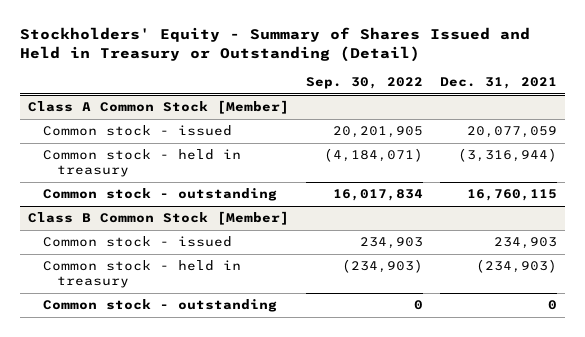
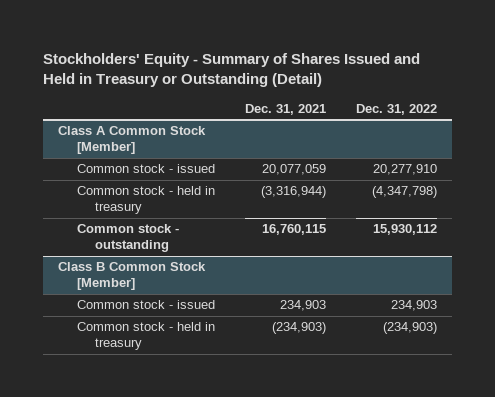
[306,77,424,90] Sep. 30, 2022 -> none
none -> [355,103,437,115] Dec. 31, 2022
[42,299,277,313] Common stock - outstanding -> none

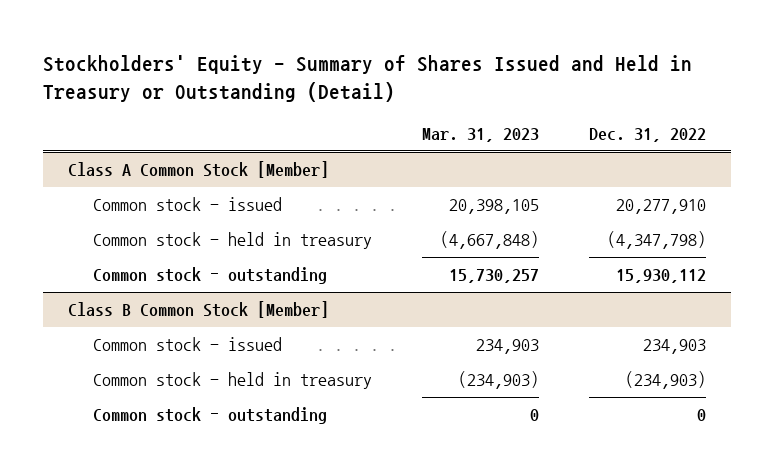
[244,103,326,115] Dec. 31, 2021 -> none
none -> [421,128,539,143] Mar. 31, 2023
none -> [92,407,327,425] Common stock - outstanding

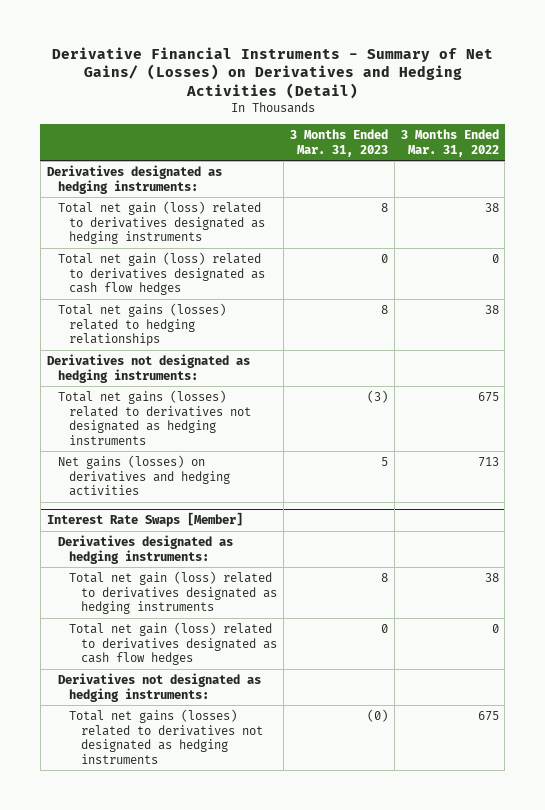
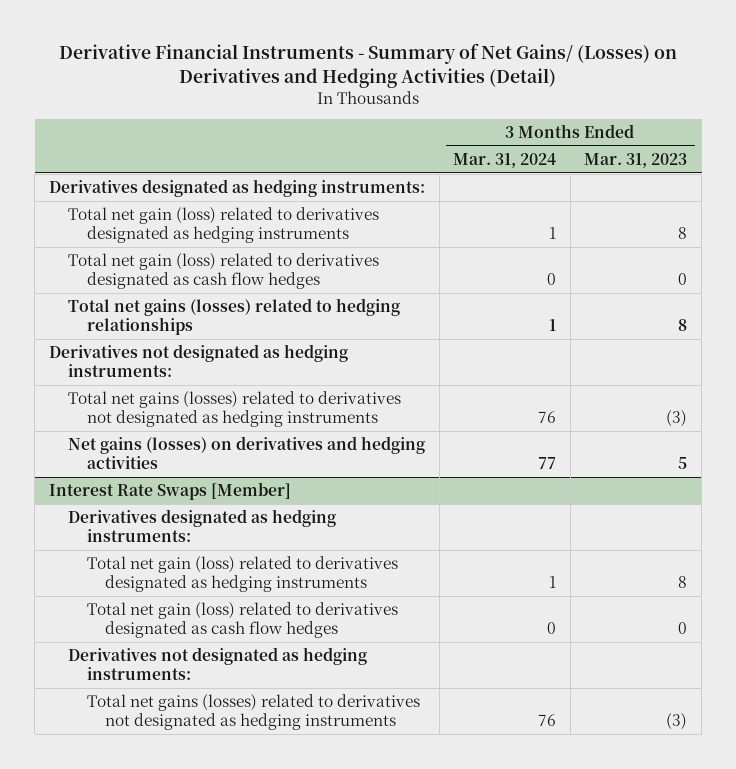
[400,129,499,157] 3 Months Ended Mar. 31, 2022 -> none
none -> [453,153,557,169] Mar. 31, 2024
[366,709,388,723] (0) -> [666,713,688,731] (3)

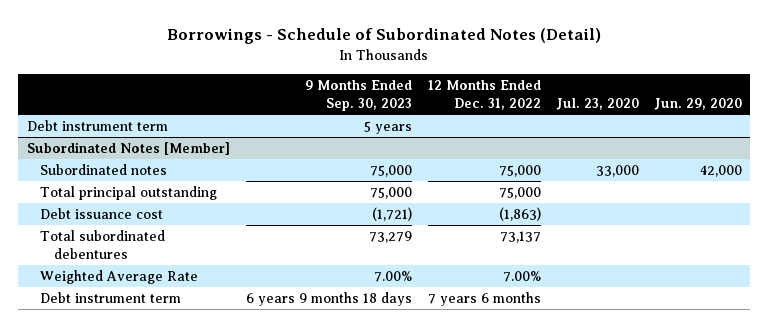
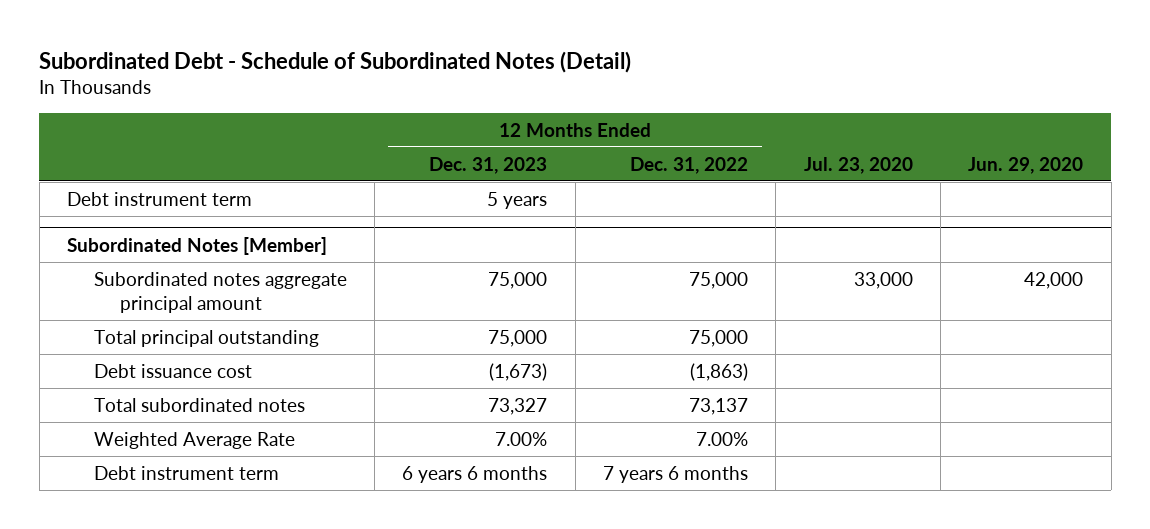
[167,28,602,45] Borrowings - Schedule of Subordinated Notes (Detail) -> [39,50,632,73] Subordinated Debt - Schedule of Subordinated Notes (Detail)
[304,79,412,111] 9 Months Ended Sep. 30, 2023 -> none
none -> [429,156,548,174] Dec. 31, 2023
[40,163,168,175] Subordinated notes -> [93,271,347,313] Subordinated notes aggregate principal amount
[40,229,166,260] Total subordinated debentures -> [93,397,305,412] Total subordinated notes

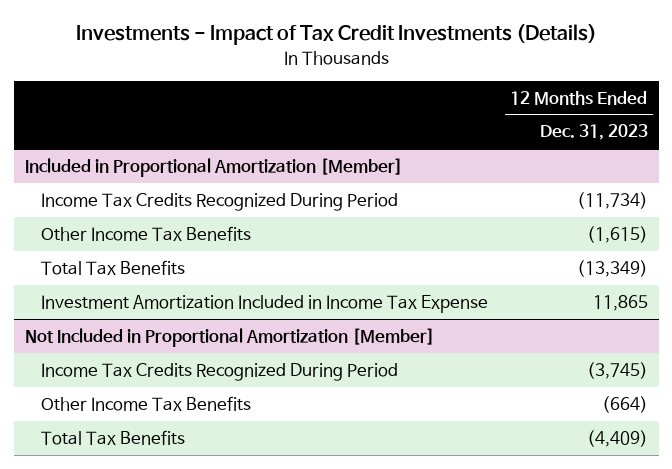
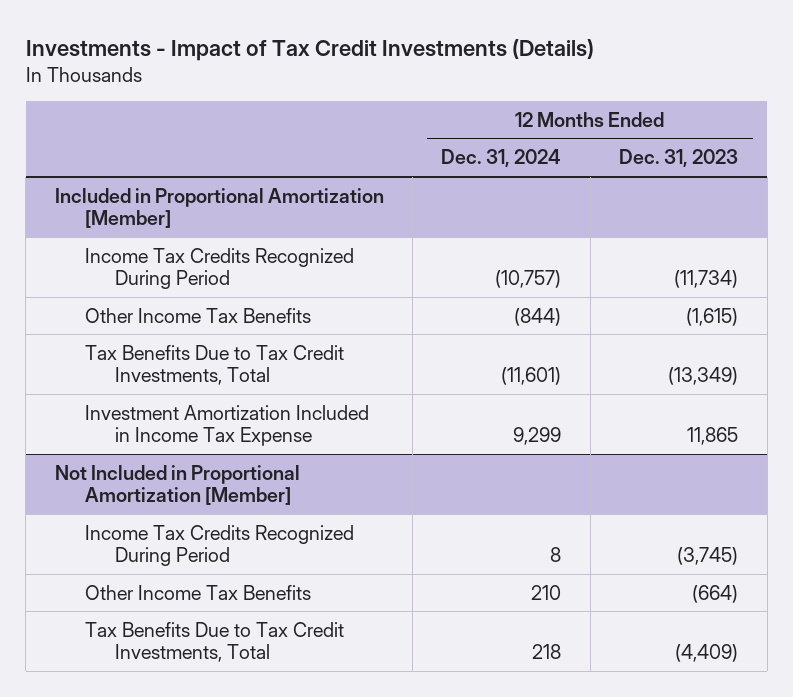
none -> [441,149,562,168] Dec. 31, 2024
[41,260,186,276] Total Tax Benefits -> [84,344,344,386] Tax Benefits Due to Tax Credit Investments, Total
[41,430,186,446] Total Tax Benefits -> [84,621,344,663] Tax Benefits Due to Tax Credit Investments, Total

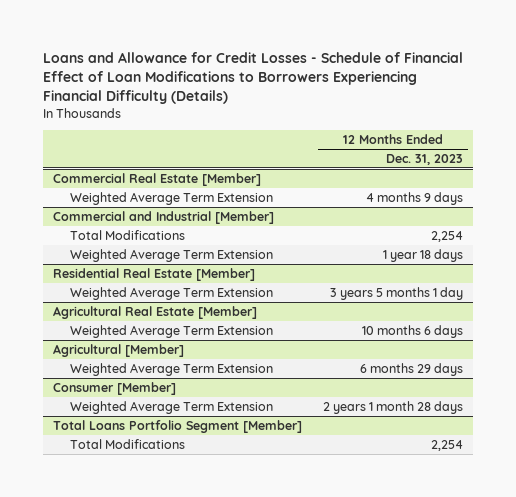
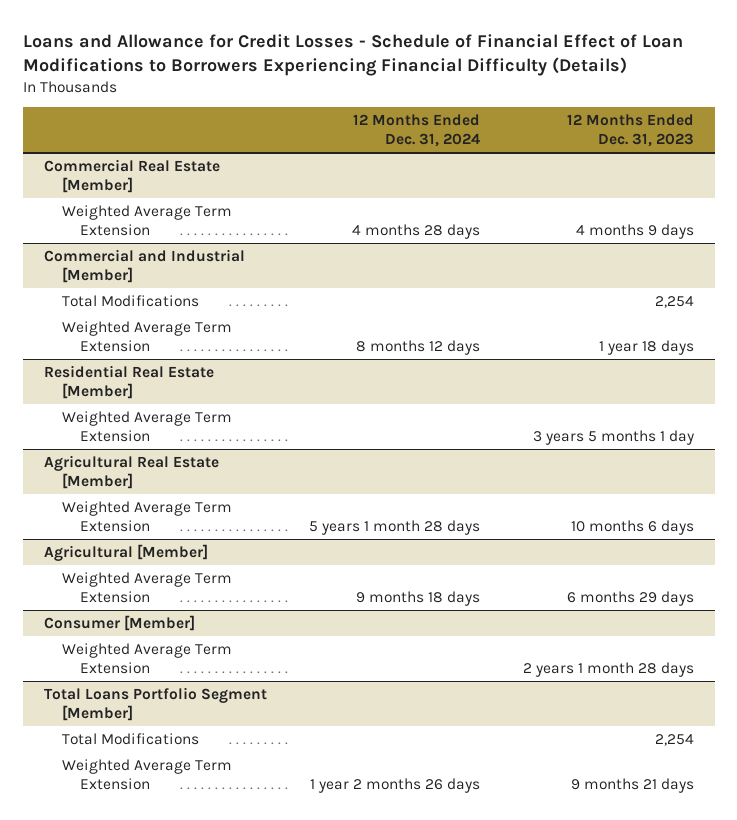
none -> [353,113,481,148] 12 Months Ended Dec. 31, 2024
none -> [61,758,232,791] Weighted Average Term Extension

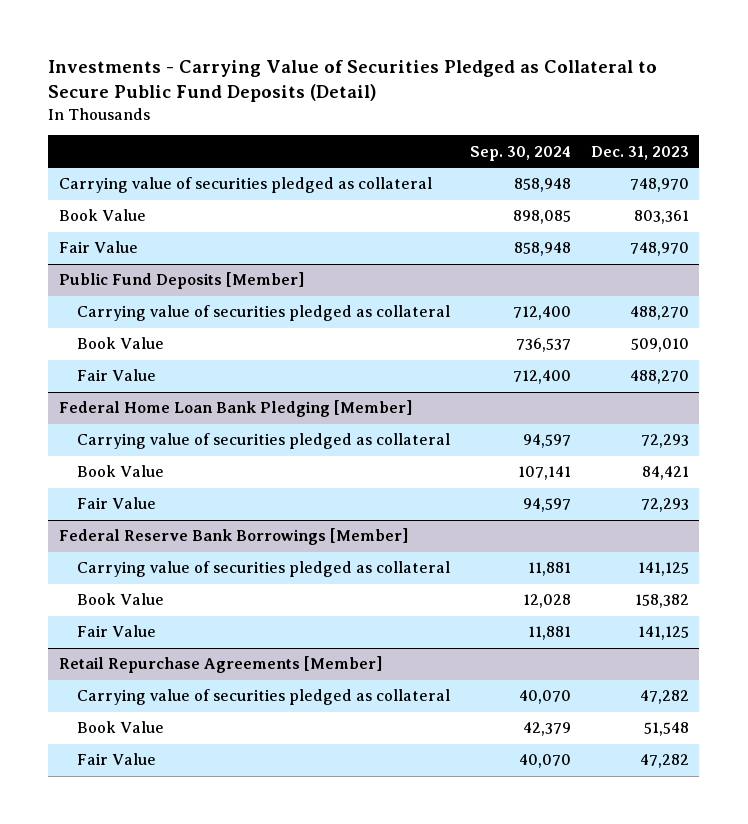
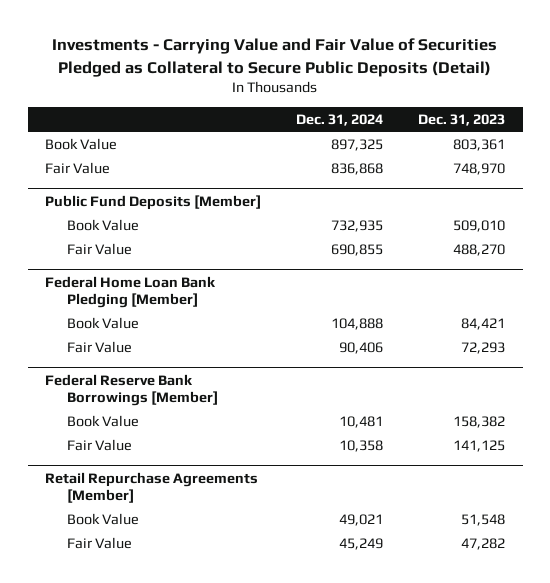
[48,60,658,103] Investments - Carrying Value of Securities Pledged as Collateral to Secure Public Fund Deposits (Detail) -> [52,38,498,77] Investments - Carrying Value and Fair Value of Securities Pledged as Collateral to Secure Public Deposits (Detail)
[470,145,572,161] Sep. 30, 2024 -> none
none -> [296,113,384,126] Dec. 31, 2024
[58,177,432,194] Carrying value of securities pledged as collateral -> none
[77,305,451,322] Carrying value of securities pledged as collateral -> none
[77,433,451,450] Carrying value of securities pledged as collateral -> none
[77,561,451,578] Carrying value of securities pledged as collateral -> none
[77,689,451,706] Carrying value of securities pledged as collateral -> none

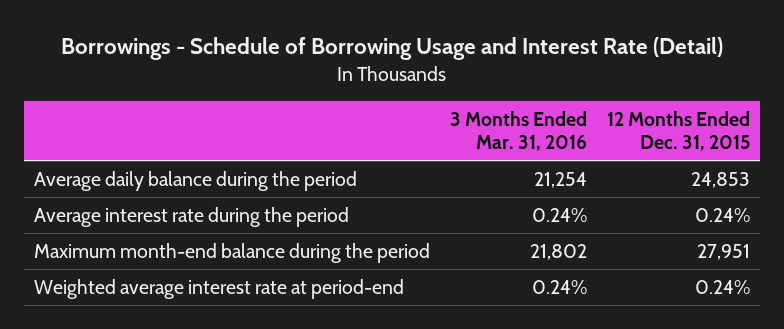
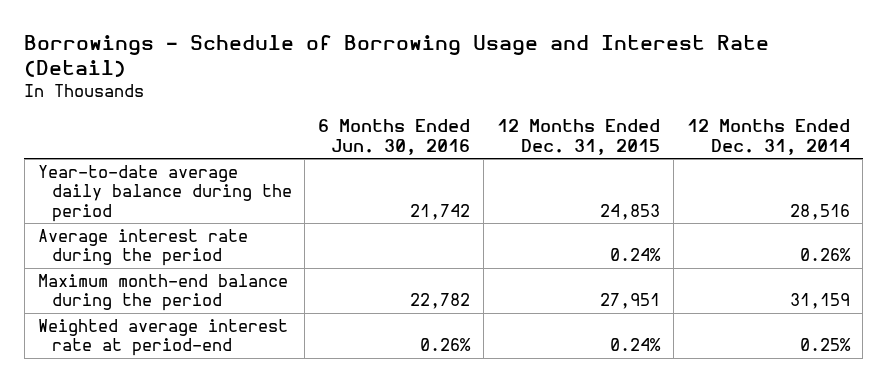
[449,110,587,152] 3 Months Ended Mar. 31, 2016 -> none
none -> [318,119,471,156] 6 Months Ended Jun. 30, 2016
none -> [686,119,850,156] 12 Months Ended Dec. 31, 2014
[33,171,357,192] Average daily balance during the period -> [37,164,292,223] Year-to-date average daily balance during the period

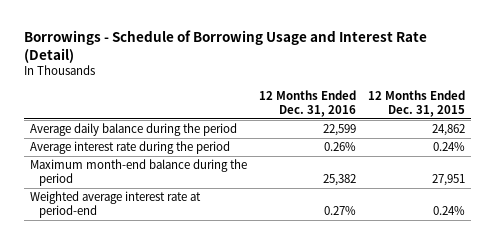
[318,119,471,156] 6 Months Ended Jun. 30, 2016 -> none
[686,119,850,156] 12 Months Ended Dec. 31, 2014 -> none
none -> [258,90,356,117] 12 Months Ended Dec. 31, 2016
[37,164,292,223] Year-to-date average daily balance during the period -> [29,123,237,137] Average daily balance during the period
[599,204,660,221] 24,853 -> [431,124,465,137] 24,862

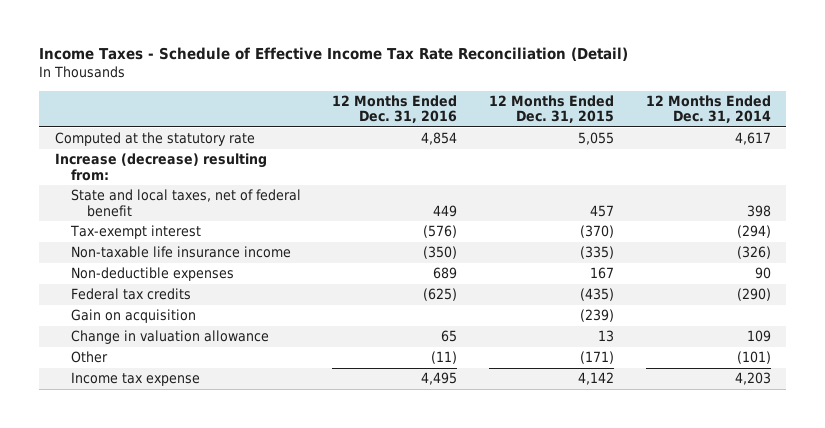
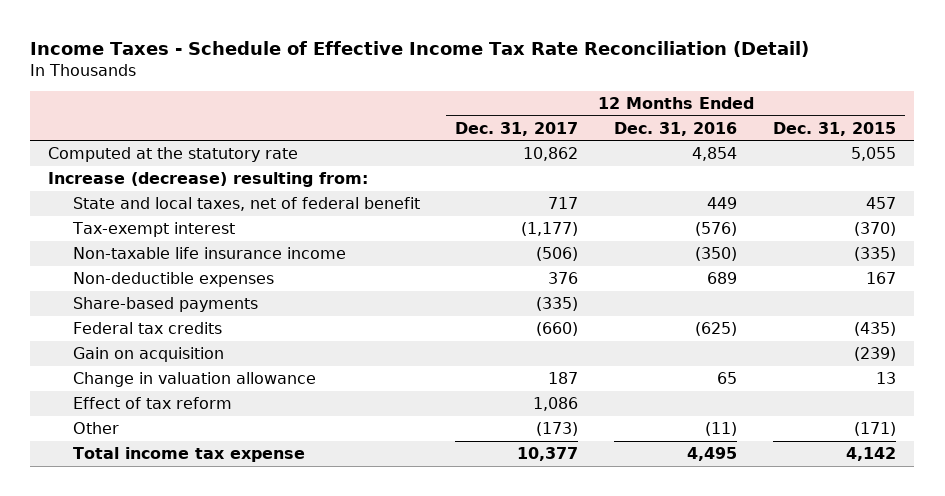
[645,94,771,124] 12 Months Ended Dec. 31, 2014 -> none
none -> [455,121,579,136] Dec. 31, 2017
none -> [72,297,258,313] Share-based payments
none -> [72,397,232,410] Effect of tax reform
[70,372,200,387] Income tax expense -> [72,447,305,463] Total income tax expense

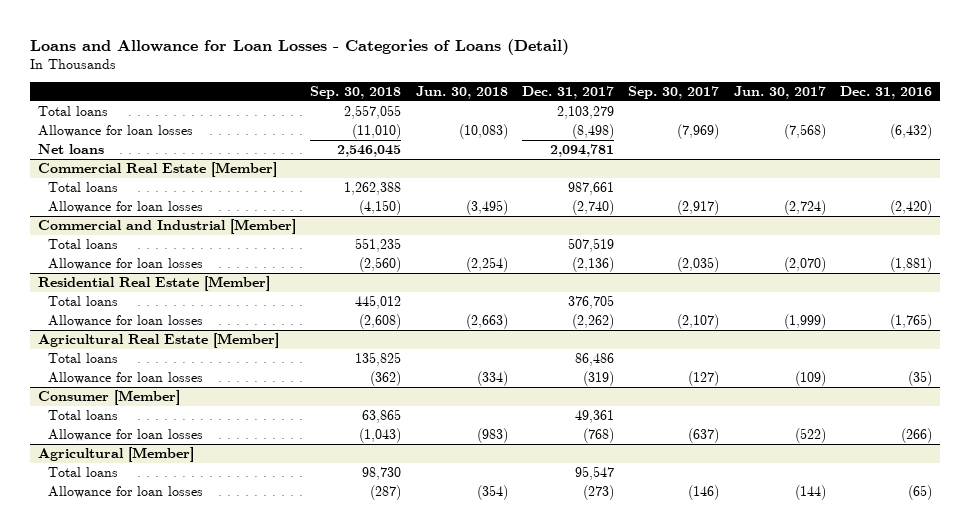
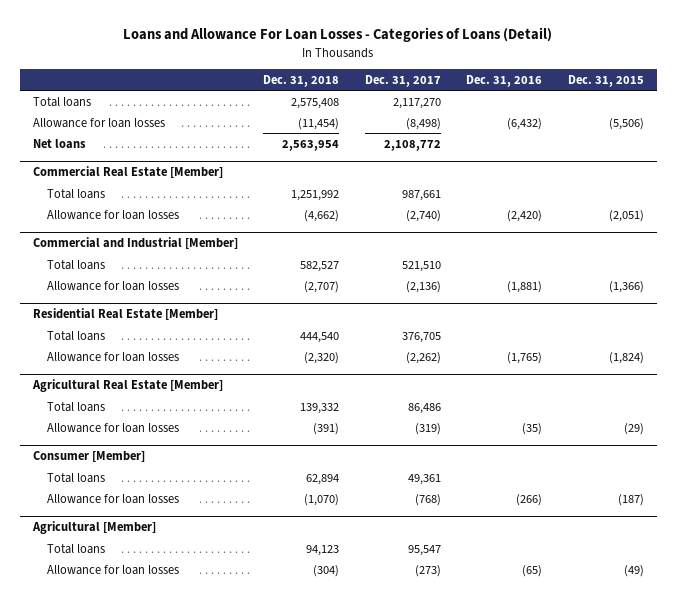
[30,38,570,55] Loans and Allowance for Loan Losses - Categories of Loans (Detail) -> [123,27,553,43] Loans and Allowance For Loan Losses - Categories of Loans (Detail)
[310,86,402,100] Sep. 30, 2018 -> none
[415,86,508,100] Jun. 30, 2018 -> none
[628,86,720,100] Sep. 30, 2017 -> none
[733,86,826,100] Jun. 30, 2017 -> none
none -> [263,75,340,88] Dec. 31, 2018
none -> [568,75,645,88] Dec. 31, 2015
[556,105,614,119] 2,103,279 -> [392,97,441,109] 2,117,270
[549,143,614,157] 2,094,781 -> [383,139,441,151] 2,108,772
[567,237,614,252] 507,519 -> [401,260,441,272] 521,510

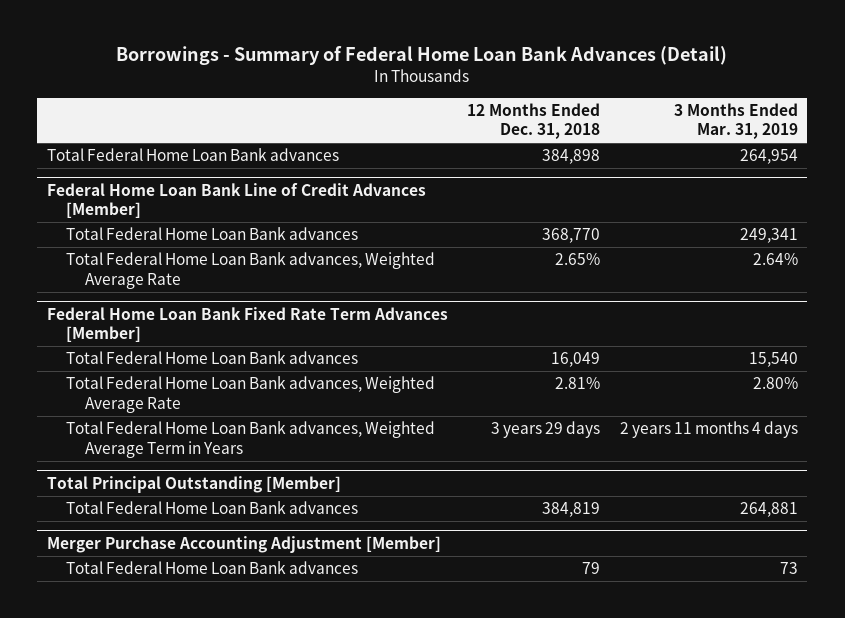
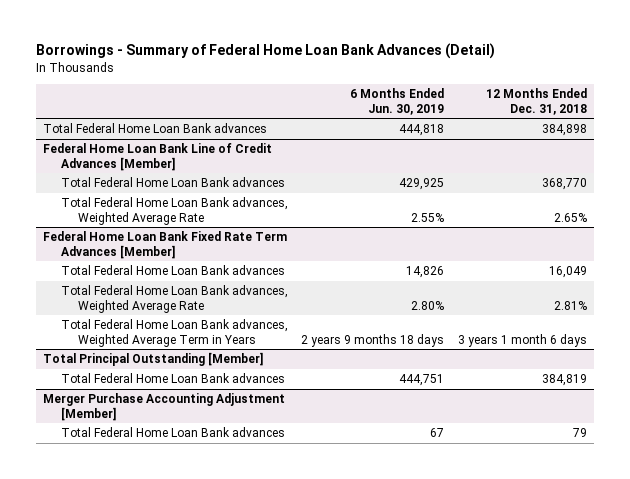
[673,102,798,140] 3 Months Ended Mar. 31, 2019 -> none
none -> [350,88,445,115] 6 Months Ended Jun. 30, 2019
[491,421,601,439] 3 years 29 days -> [457,333,587,347] 3 years 1 month 6 days

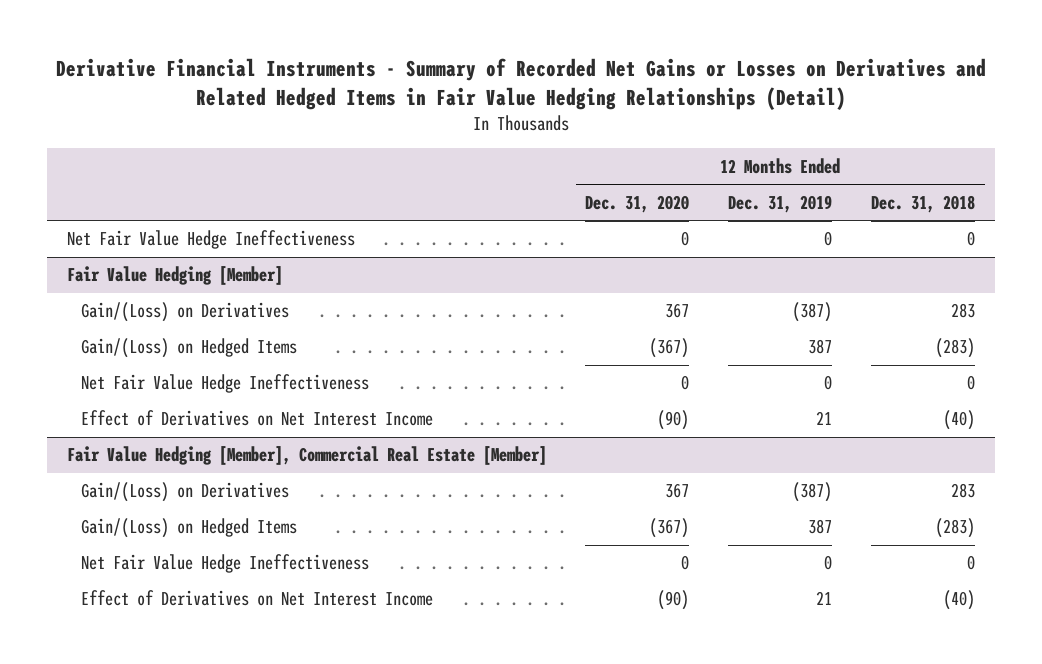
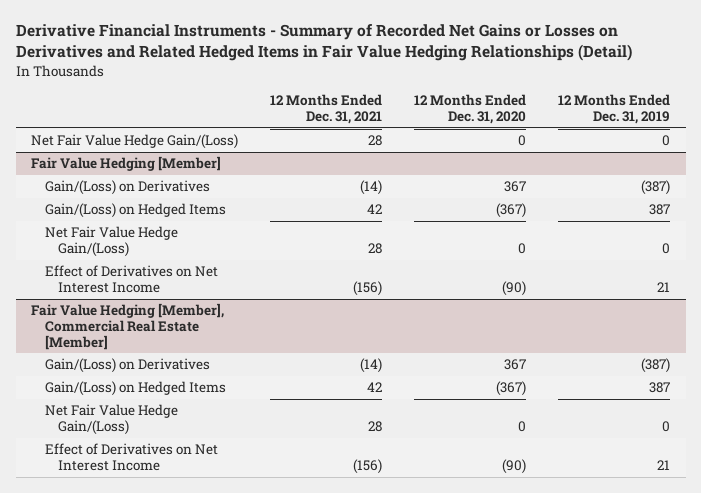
[871,194,976,213] Dec. 31, 2018 -> none
none -> [270,94,383,125] 12 Months Ended Dec. 31, 2021
[66,230,355,250] Net Fair Value Hedge Ineffectiveness -> [31,134,239,150] Net Fair Value Hedge Gain/(Loss)
[80,374,369,394] Net Fair Value Hedge Ineffectiveness -> [44,226,178,258] Net Fair Value Hedge Gain/(Loss)
[80,554,369,574] Net Fair Value Hedge Ineffectiveness -> [44,404,178,436] Net Fair Value Hedge Gain/(Loss)

